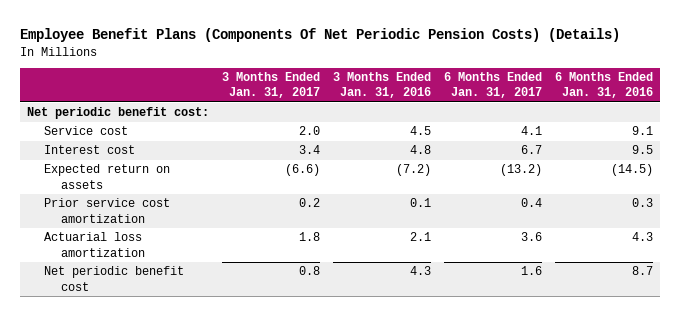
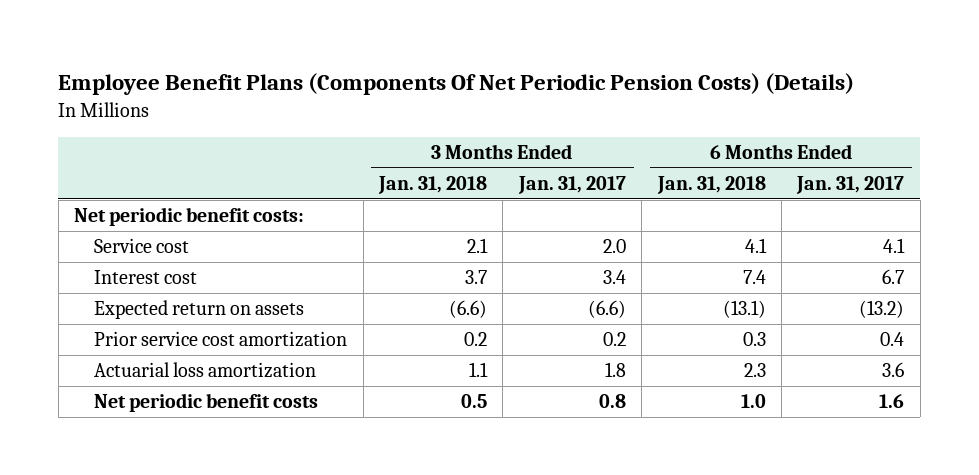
[333,72,432,99] 3 Months Ended Jan. 31, 2016 -> none
[555,72,654,99] 6 Months Ended Jan. 31, 2016 -> none
none -> [377,176,487,195] Jan. 31, 2018
none -> [656,176,766,195] Jan. 31, 2018
[26,107,209,120] Net periodic benefit cost: -> [74,207,305,227] Net periodic benefit costs:
[44,266,185,291] Net periodic benefit cost -> [94,393,319,413] Net periodic benefit costs

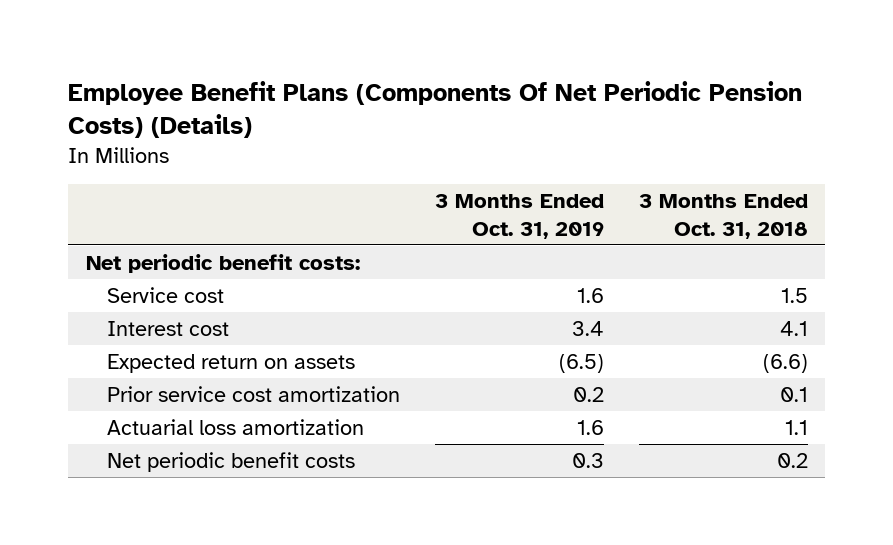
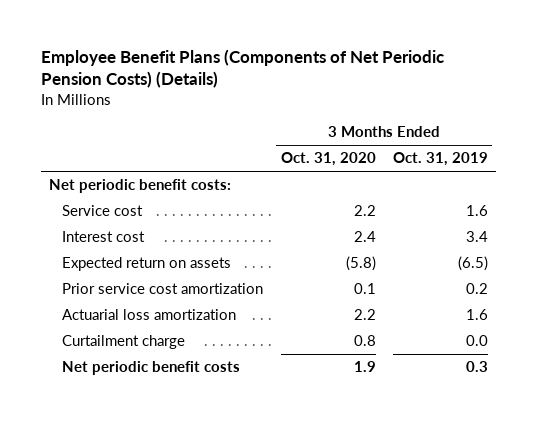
[68,81,803,139] Employee Benefit Plans (Components Of Net Periodic Pension Costs) (Details) -> [40,48,444,89] Employee Benefit Plans (Components of Net Periodic Pension Costs) (Details)
[638,194,808,239] 3 Months Ended Oct. 31, 2018 -> none
none -> [280,152,376,167] Oct. 31, 2020
none -> [62,335,186,350] Curtailment charge

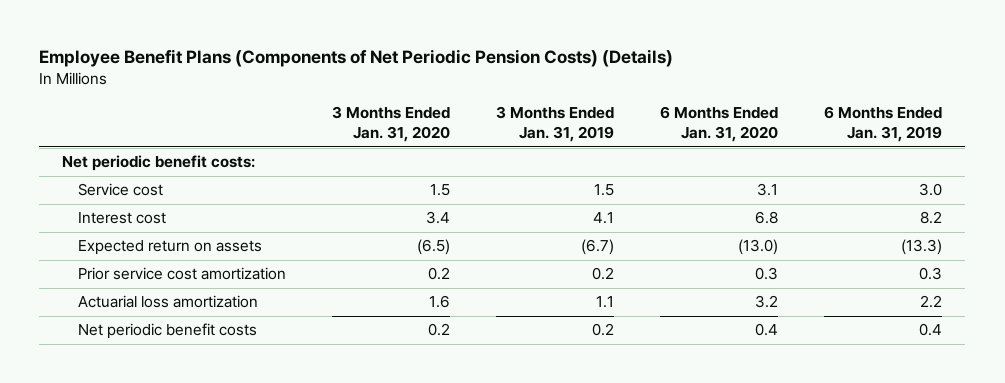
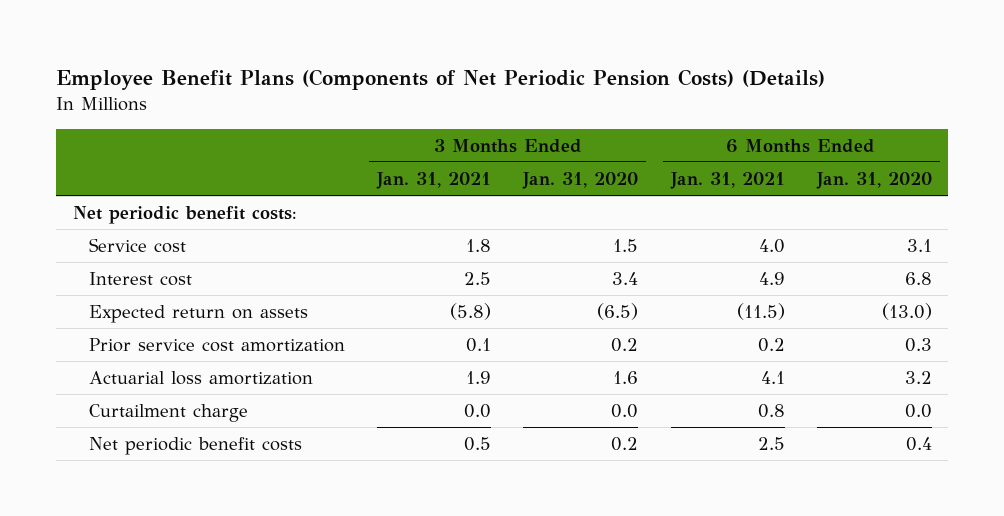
[496,106,615,143] 3 Months Ended Jan. 31, 2019 -> none
[824,106,943,143] 6 Months Ended Jan. 31, 2019 -> none
none -> [376,171,492,189] Jan. 31, 2021
none -> [669,171,785,189] Jan. 31, 2021
none -> [88,404,248,423] Curtailment charge

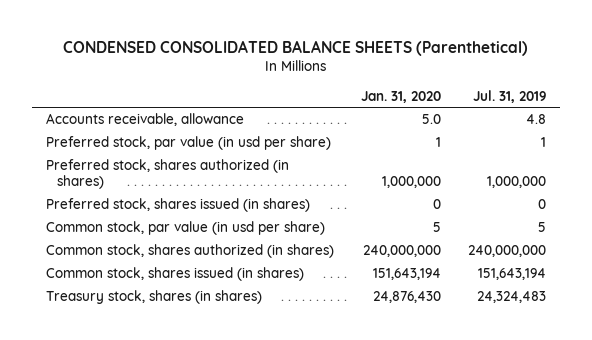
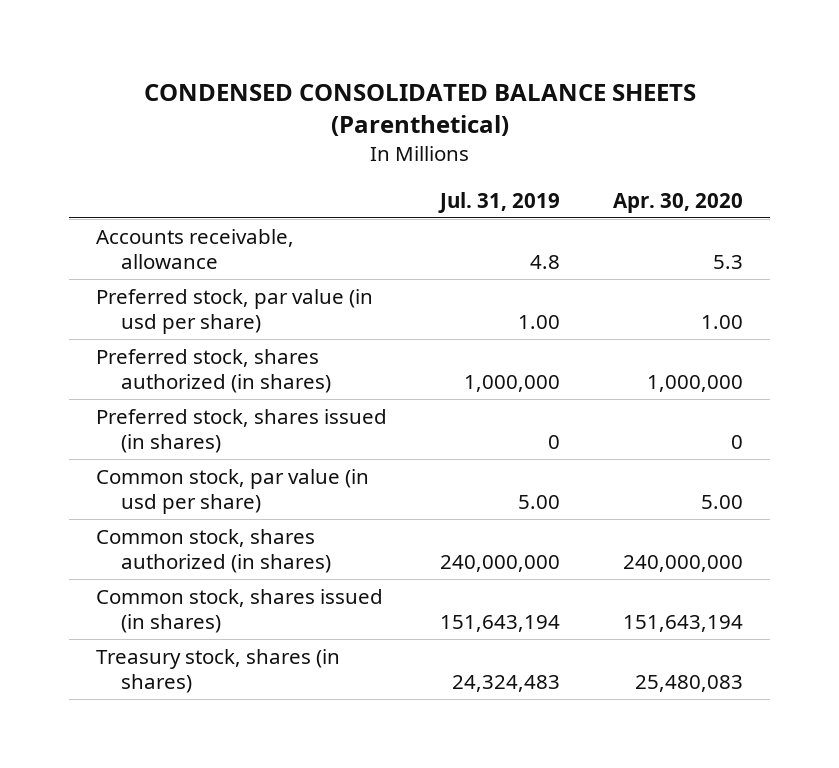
[360,90,441,103] Jan. 31, 2020 -> none
none -> [613,192,744,213] Apr. 30, 2020
[540,137,546,148] 1 -> [518,314,561,329] 1.00
[537,222,546,233] 5 -> [518,494,561,509] 5.00

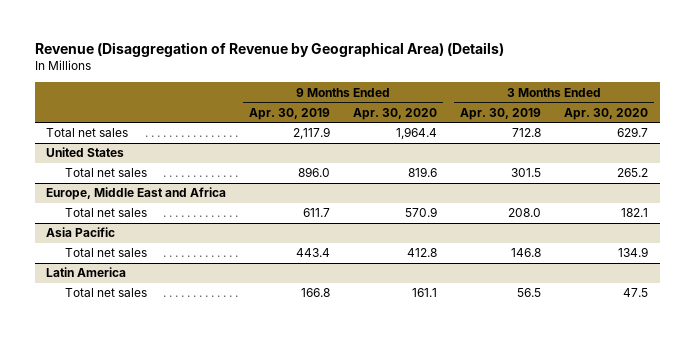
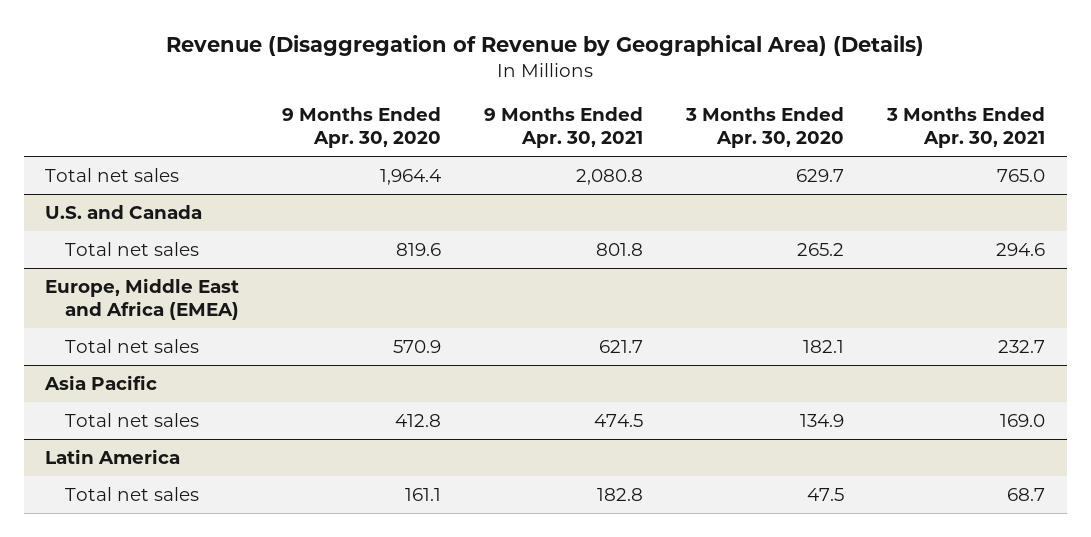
[249,107,331,120] Apr. 30, 2019 -> none
[460,107,542,120] Apr. 30, 2019 -> none
none -> [484,106,644,148] 9 Months Ended Apr. 30, 2021
none -> [886,106,1046,148] 3 Months Ended Apr. 30, 2021
[46,147,125,158] United States -> none
none -> [45,204,203,219] U.S. and Canada
[46,187,227,201] Europe, Middle East and Africa -> [45,277,240,321] Europe, Middle East and Africa (EMEA)

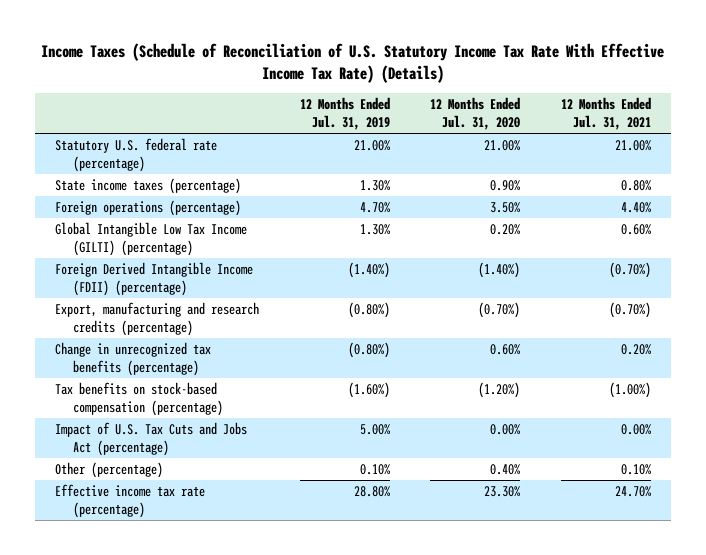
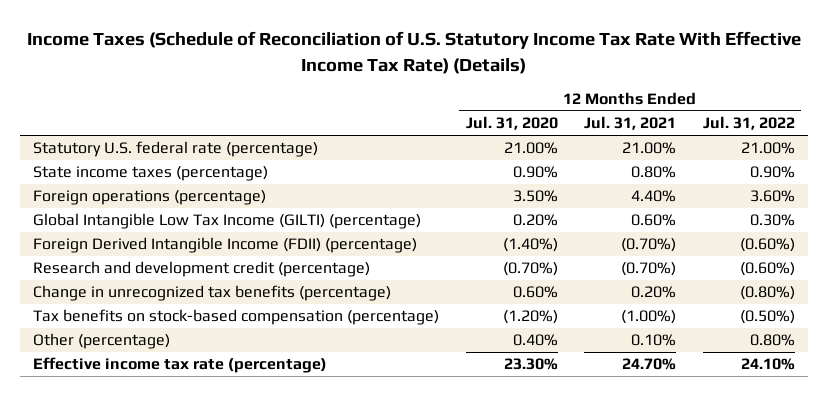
[299,97,390,130] 12 Months Ended Jul. 31, 2019 -> none
none -> [702,116,795,131] Jul. 31, 2022
[54,302,259,337] Export, manufacturing and research credits (percentage) -> [33,261,371,278] Research and development credit (percentage)
[54,422,247,457] Impact of U.S. Tax Cuts and Jobs Act (percentage) -> none

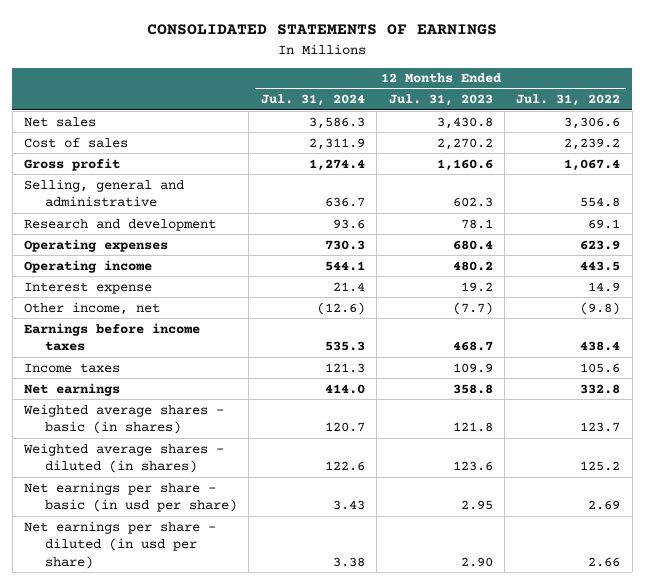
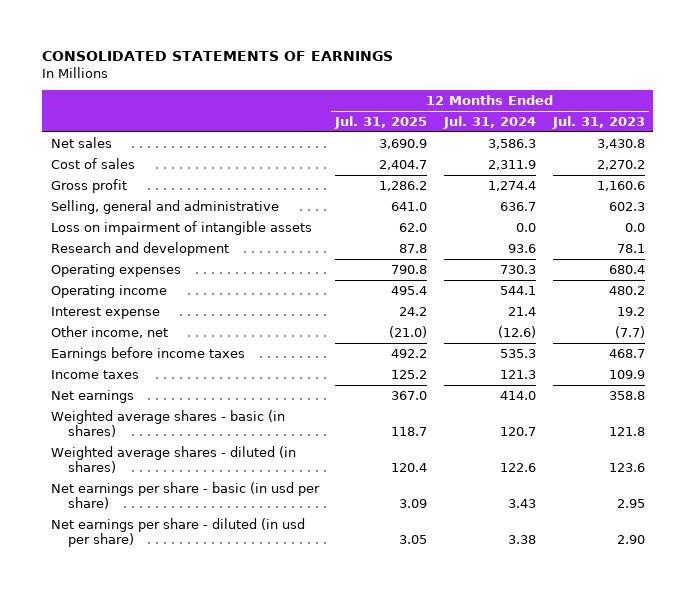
[516,94,621,107] Jul. 31, 2022 -> none
none -> [334,116,428,130] Jul. 31, 2025
none -> [50,220,312,235] Loss on impairment of intangible assets

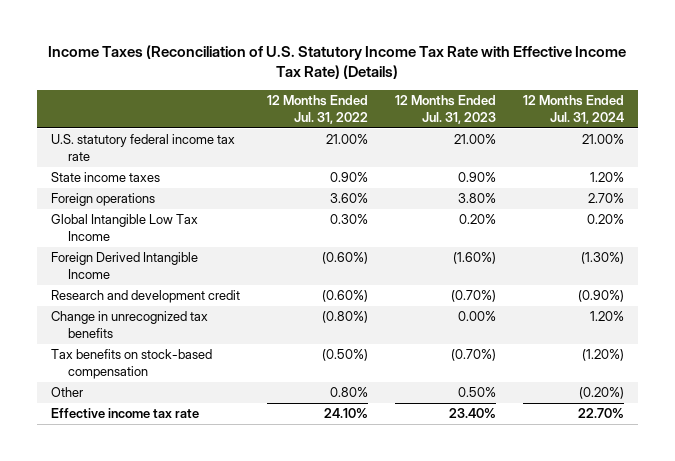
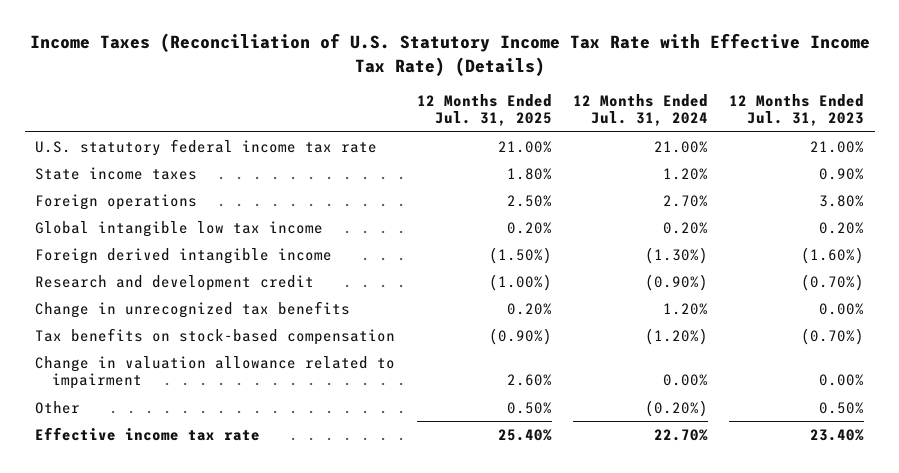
[266,95,368,124] 12 Months Ended Jul. 31, 2022 -> none
none -> [416,93,552,127] 12 Months Ended Jul. 31, 2025
[50,214,198,241] Global Intangible Low Tax Income -> [35,220,324,237] Global intangible low tax income
[50,252,198,279] Foreign Derived Intangible Income -> [35,247,333,264] Foreign derived intangible income
none -> [35,355,396,390] Change in valuation allowance related to impairment

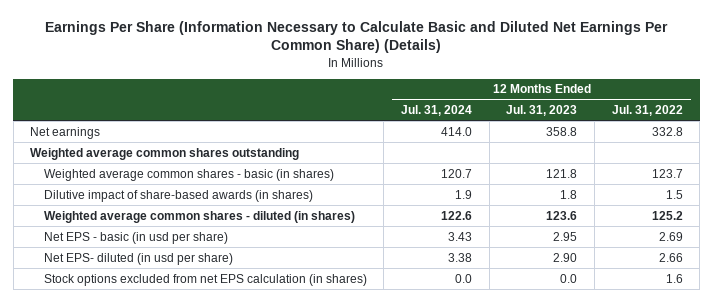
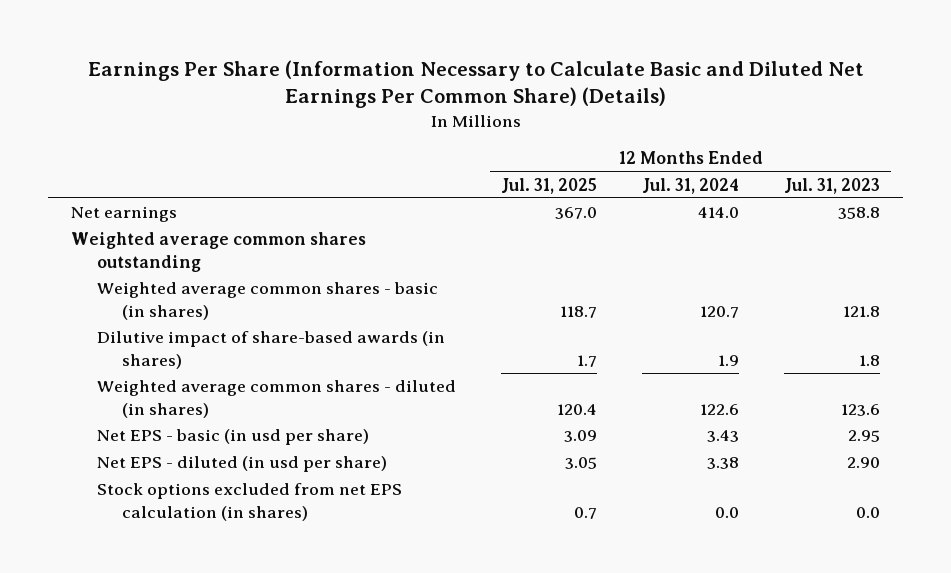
[611,105,683,117] Jul. 31, 2022 -> none
none -> [500,177,597,194] Jul. 31, 2025
[43,252,233,265] Net EPS- diluted (in usd per share) -> [96,456,387,473] Net EPS - diluted (in usd per share)

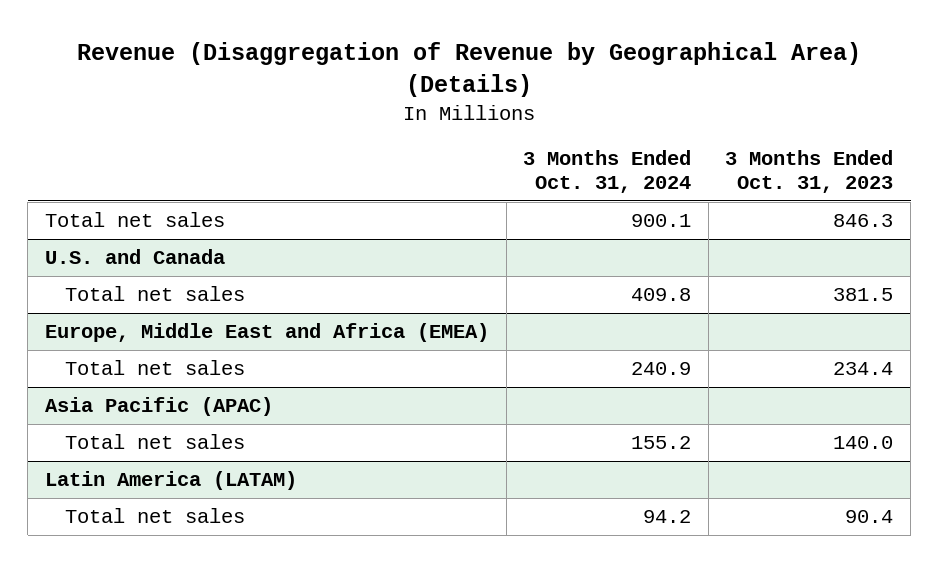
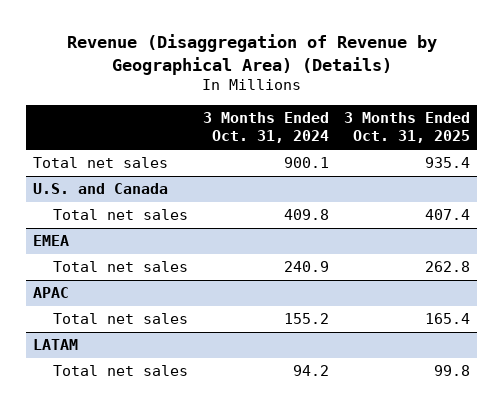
[725,150,894,194] 3 Months Ended Oct. 31, 2023 -> none
none -> [343,112,470,144] 3 Months Ended Oct. 31, 2025
[45,323,490,343] Europe, Middle East and Africa (EMEA) -> [33,235,70,247] EMEA
[45,397,274,417] Asia Pacific (APAC) -> [33,287,70,299] APAC
[45,471,298,491] Latin America (LATAM) -> [33,339,79,351] LATAM

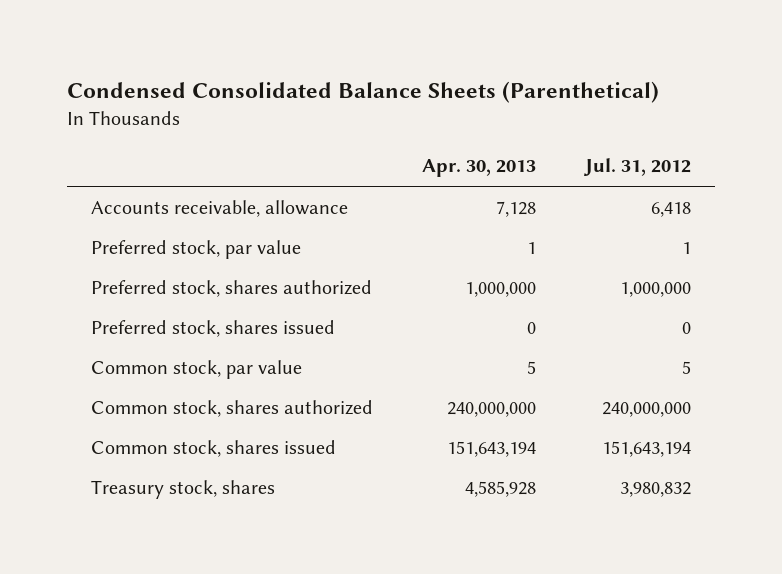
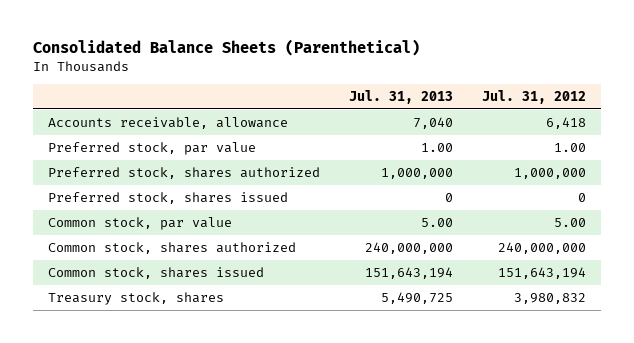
[66,81,659,104] Condensed Consolidated Balance Sheets (Parenthetical) -> [33,39,421,57] Consolidated Balance Sheets (Parenthetical)
[422,159,537,178] Apr. 30, 2013 -> none
none -> [349,89,454,104] Jul. 31, 2013
[681,241,691,254] 1 -> [554,143,587,153] 1.00
[681,360,691,374] 5 -> [554,218,587,228] 5.00

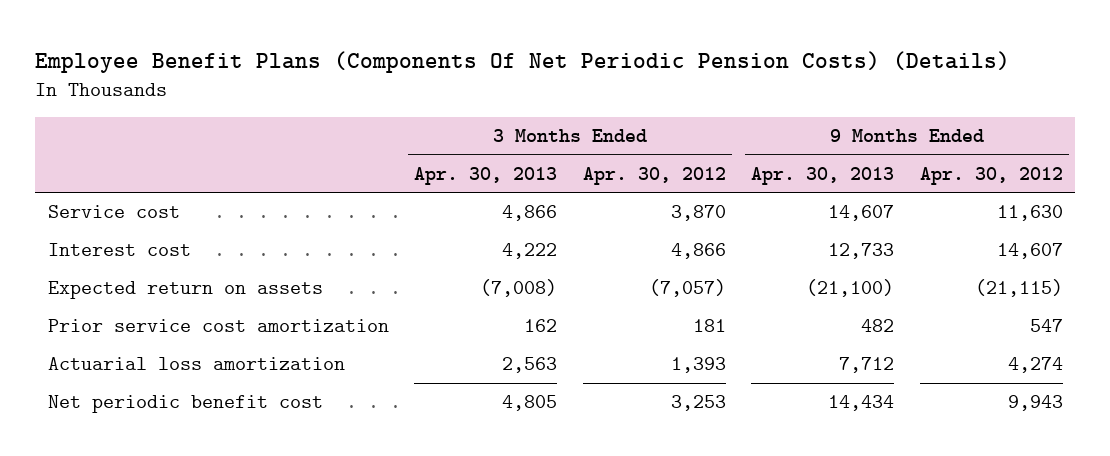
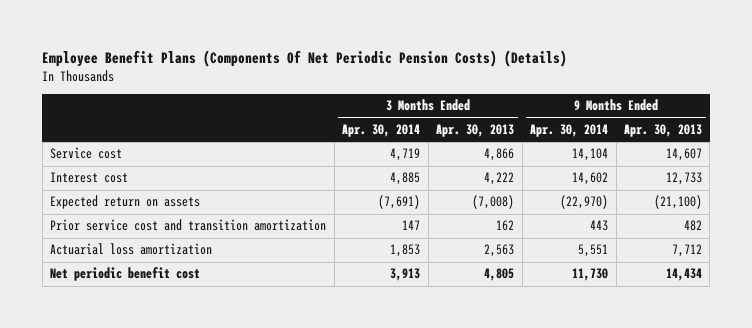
[582,166,726,185] Apr. 30, 2012 -> none
[919,166,1063,185] Apr. 30, 2012 -> none
none -> [342,124,421,138] Apr. 30, 2014
none -> [530,124,609,138] Apr. 30, 2014
[47,319,389,333] Prior service cost amortization -> [50,219,327,232] Prior service cost and transition amortization

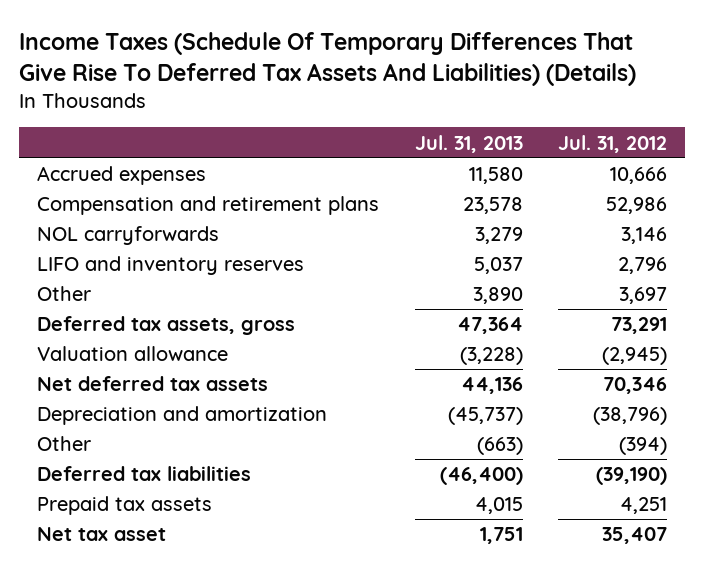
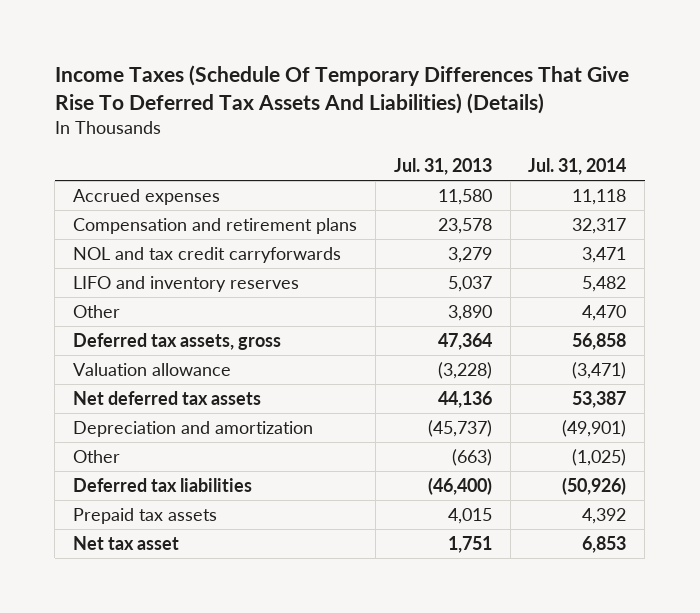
[558,134,668,153] Jul. 31, 2012 -> none
none -> [528,158,627,176] Jul. 31, 2014
[36,226,219,246] NOL carryforwards -> [73,246,342,263] NOL and tax credit carryforwards

